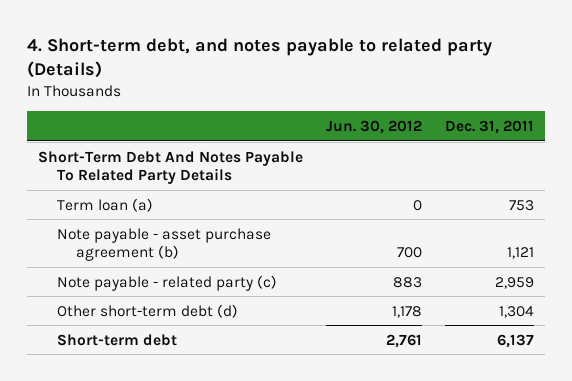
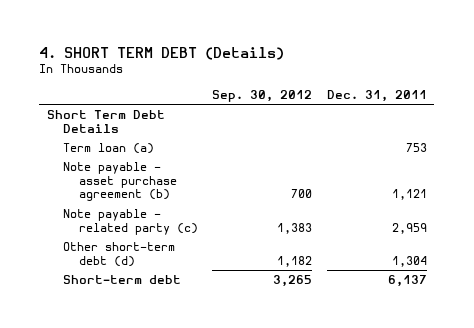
[26,37,492,78] 4. Short-term debt, and notes payable to related party (Details) -> [39,46,285,60] 4. SHORT TERM DEBT (Details)
[325,119,422,134] Jun. 30, 2012 -> none
none -> [212,89,313,102] Sep. 30, 2012
[37,150,303,185] Short-Term Debt And Notes Payable To Related Party Details -> [46,109,165,133] Short Term Debt Details

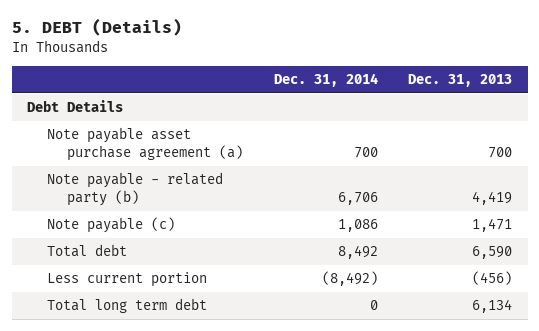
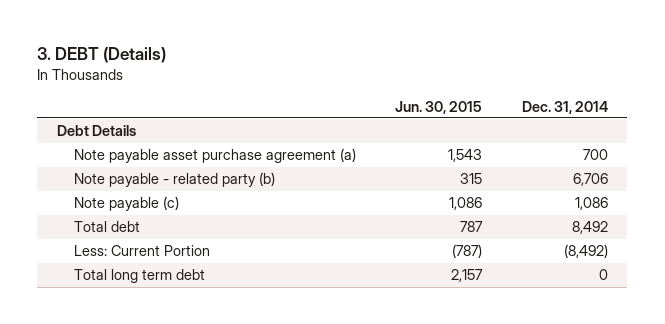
[11,18,182,37] 5. DEBT (Details) -> [37,46,167,63] 3. DEBT (Details)
[408,74,513,88] Dec. 31, 2013 -> none
none -> [395,100,483,114] Jun. 30, 2015
[47,272,208,288] Less current portion -> [73,245,210,257] Less: Current Portion

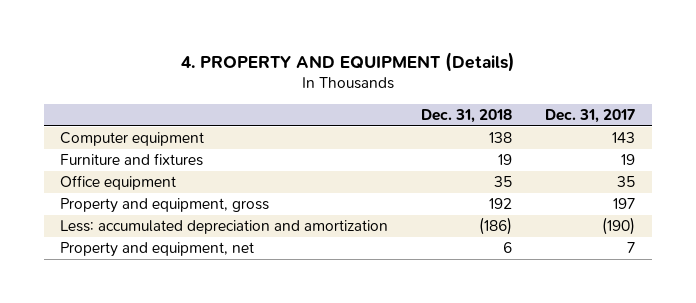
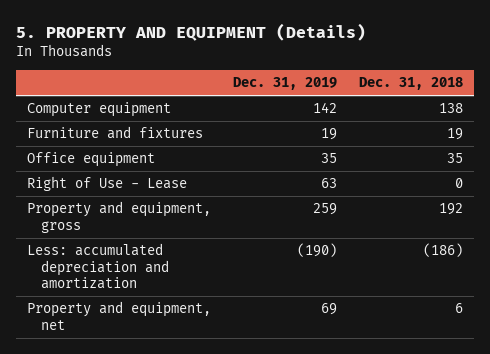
[180,51,515,72] 4. PROPERTY AND EQUIPMENT (Details) -> [16,22,367,41] 5. PROPERTY AND EQUIPMENT (Details)
[545,109,636,124] Dec. 31, 2017 -> none
none -> [233,77,338,91] Dec. 31, 2019
none -> [27,176,188,192] Right of Use - Lease

